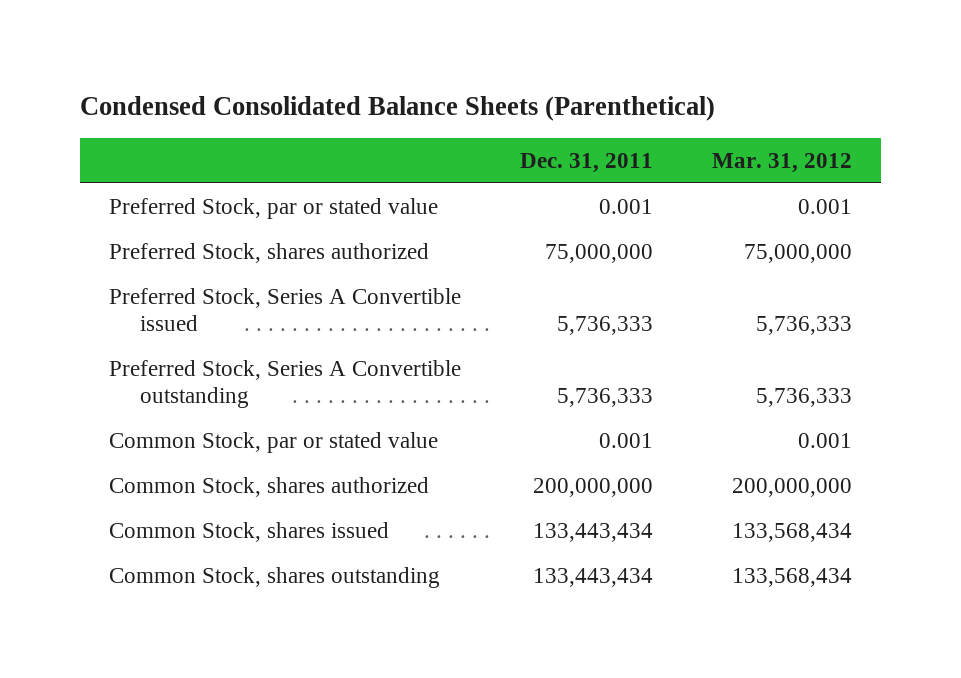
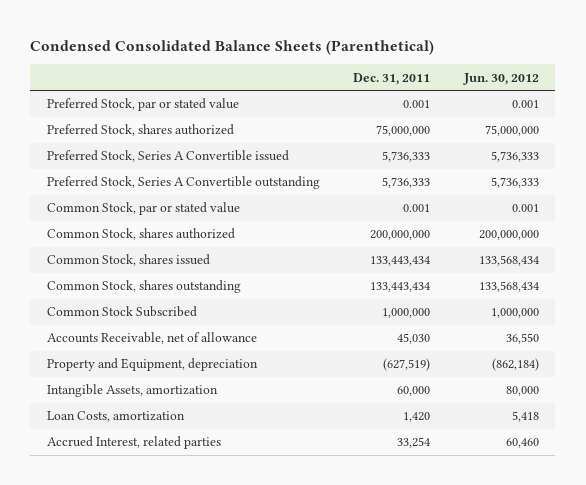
[711,153,852,174] Mar. 31, 2012 -> none
none -> [462,72,539,85] Jun. 30, 2012
none -> [47,306,198,318] Common Stock Subscribed
none -> [47,332,258,345] Accounts Receivable, net of allowance
none -> [47,358,259,372] Property and Equipment, depreciation
none -> [47,384,219,398] Intangible Assets, amortization
none -> [47,411,186,423] Loan Costs, amortization
none -> [47,436,222,450] Accrued Interest, related parties

